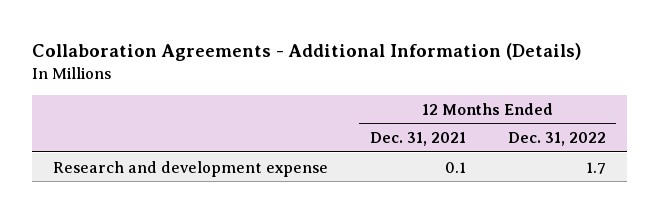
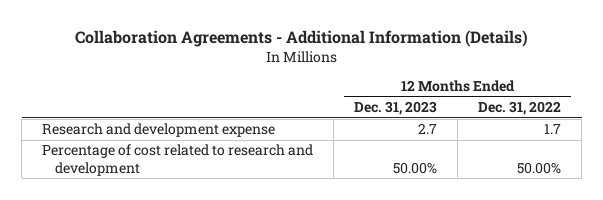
[369,132,466,147] Dec. 31, 2021 -> none
none -> [354,101,438,116] Dec. 31, 2023
none -> [42,144,314,176] Percentage of cost related to research and development

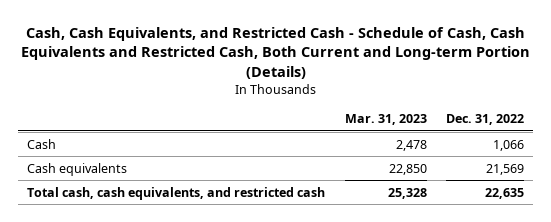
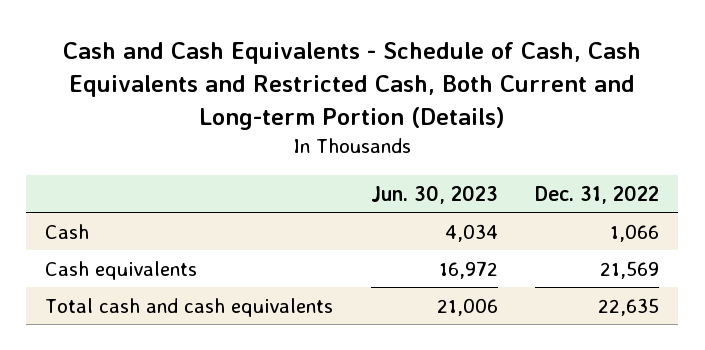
[20,26,530,80] Cash, Cash Equivalents, and Restricted Cash - Schedule of Cash, Cash Equivalents and Restricted Cash, Both Current and Long-term Portion (Details) -> [63,42,642,130] Cash and Cash Equivalents - Schedule of Cash, Cash Equivalents and Restricted Cash, Both Current and Long-term Portion (Details)
[344,114,427,126] Mar. 31, 2023 -> none
none -> [370,184,498,204] Jun. 30, 2023
[27,186,326,200] Total cash, cash equivalents, and restricted cash -> [45,297,334,317] Total cash and cash equivalents

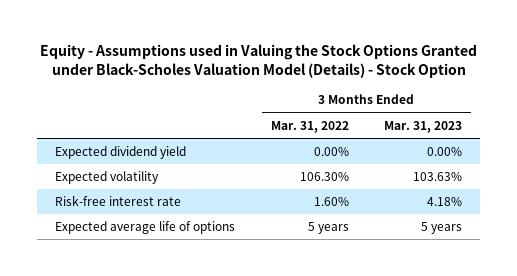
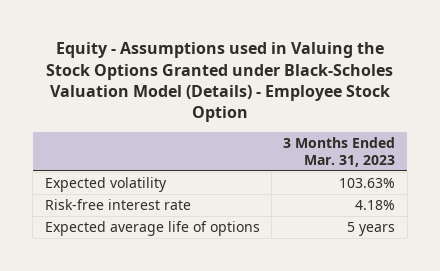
[39,44,477,79] Equity - Assumptions used in Valuing the Stock Options Granted under Black-Scholes Valuation Model (Details) - Stock Option -> [45,42,393,123] Equity - Assumptions used in Valuing the Stock Options Granted under Black-Scholes Valuation Model (Details) - Employee Stock Option
[270,120,349,133] Mar. 31, 2022 -> none
[55,146,187,160] Expected dividend yield -> none

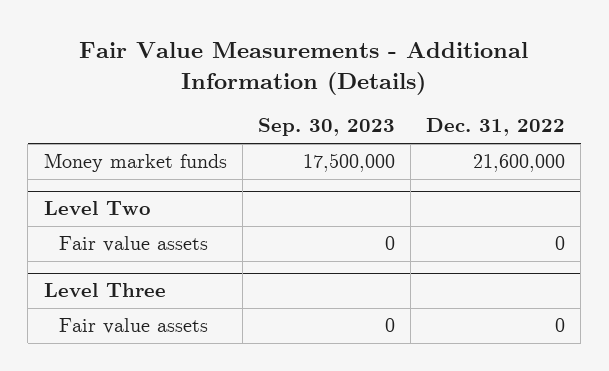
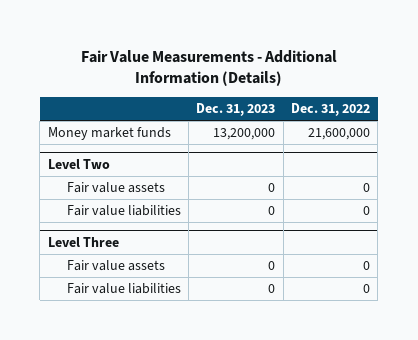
[257,118,395,137] Sep. 30, 2023 -> none
none -> [196,103,276,117] Dec. 31, 2023
none -> [66,205,181,217] Fair value liabilities
none -> [66,283,181,295] Fair value liabilities

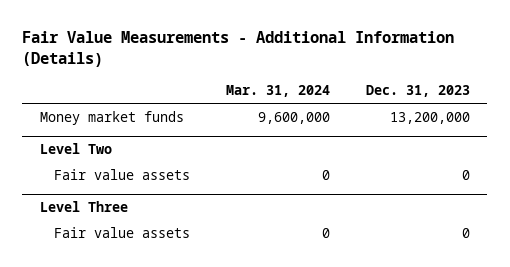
[290,103,370,117] Dec. 31, 2022 -> none
none -> [225,85,330,98] Mar. 31, 2024
[66,205,181,217] Fair value liabilities -> none
[66,283,181,295] Fair value liabilities -> none

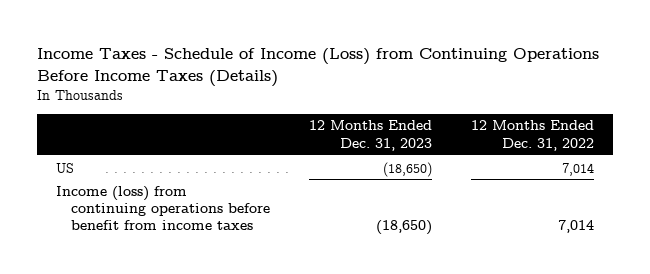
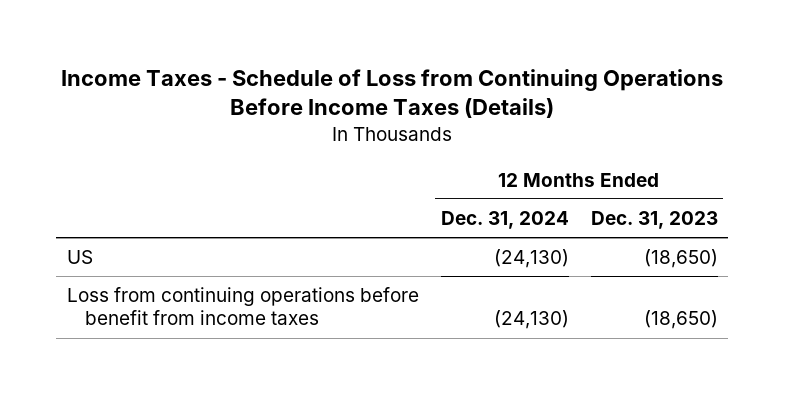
[36,47,599,87] Income Taxes - Schedule of Income (Loss) from Continuing Operations Before Income Taxes (Details) -> [61,68,724,119] Income Taxes - Schedule of Loss from Continuing Operations Before Income Taxes (Details)
[470,120,594,151] 12 Months Ended Dec. 31, 2022 -> none
none -> [440,211,569,230] Dec. 31, 2024
[56,185,270,231] Income (loss) from continuing operations before benefit from income taxes -> [66,287,419,326] Loss from continuing operations before benefit from income taxes

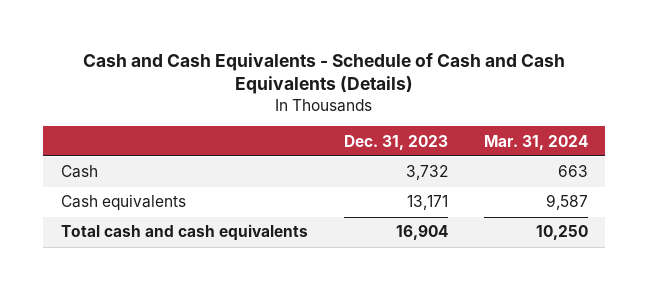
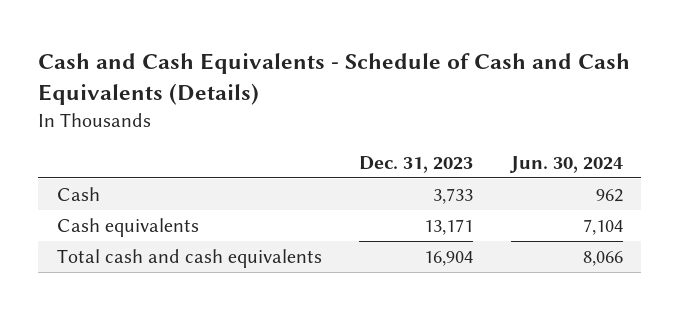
[483,134,588,150] Mar. 31, 2024 -> none
none -> [508,155,623,173] Jun. 30, 2024
[405,165,448,181] 3,732 -> [433,187,474,204] 3,733

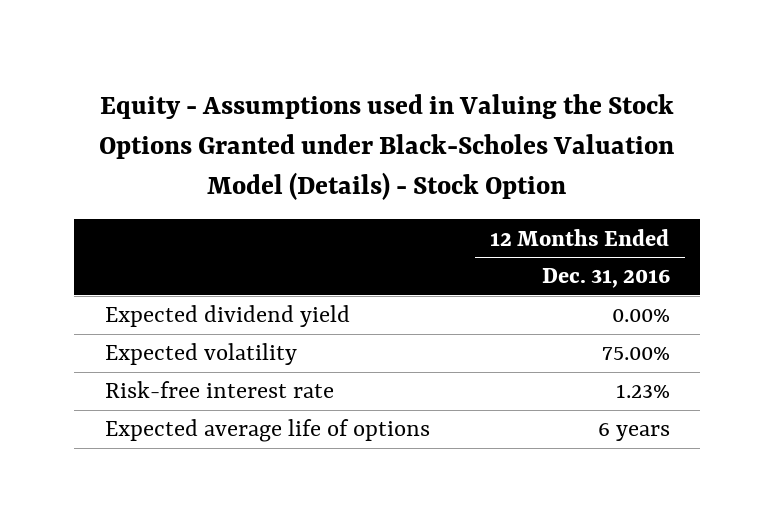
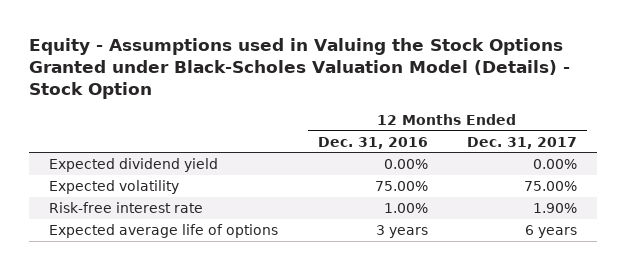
none -> [467,136,578,149] Dec. 31, 2017
[615,384,670,399] 1.23% -> [383,203,428,214] 1.00%
[597,423,670,442] 6 years -> [375,225,428,239] 3 years

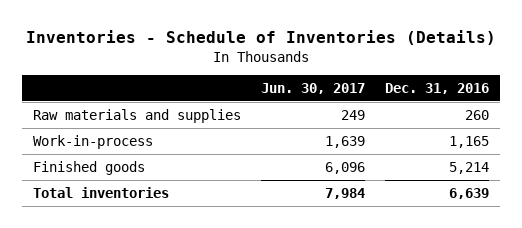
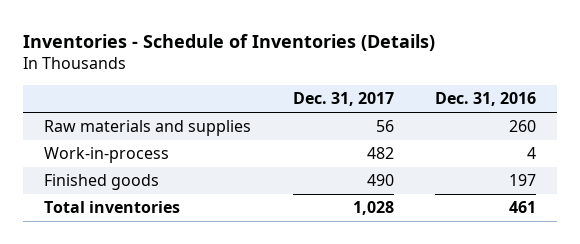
[260,83,365,95] Jun. 30, 2017 -> none
none -> [292,92,394,107] Dec. 31, 2017
[449,135,490,148] 1,165 -> [527,147,537,160] 4
[449,161,490,174] 5,214 -> [509,174,537,187] 197
[449,187,490,199] 6,639 -> [509,201,537,214] 461

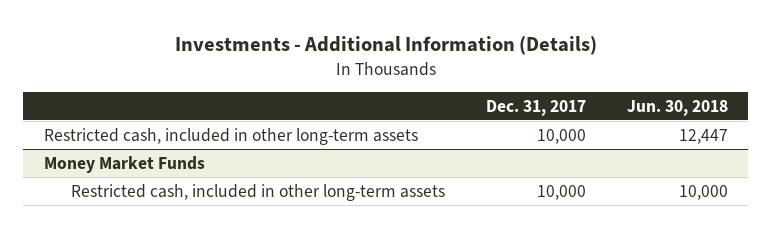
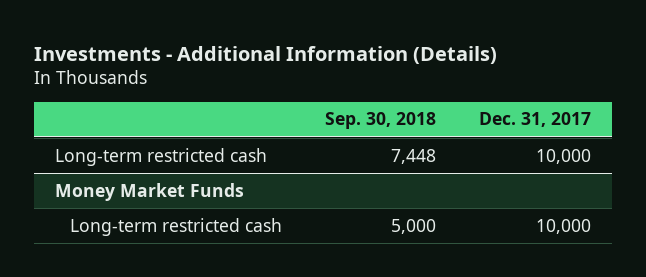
[626,99,728,116] Jun. 30, 2018 -> none
none -> [324,112,436,130] Sep. 30, 2018
[43,127,418,145] Restricted cash, included in other long-term assets -> [55,147,268,166] Long-term restricted cash
[70,183,445,201] Restricted cash, included in other long-term assets -> [70,217,283,236] Long-term restricted cash

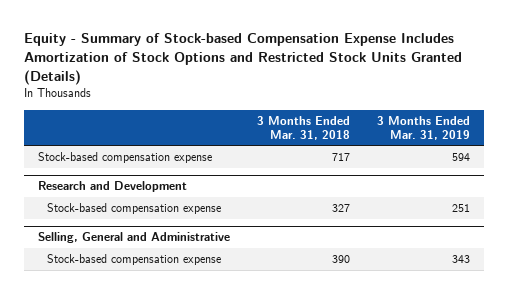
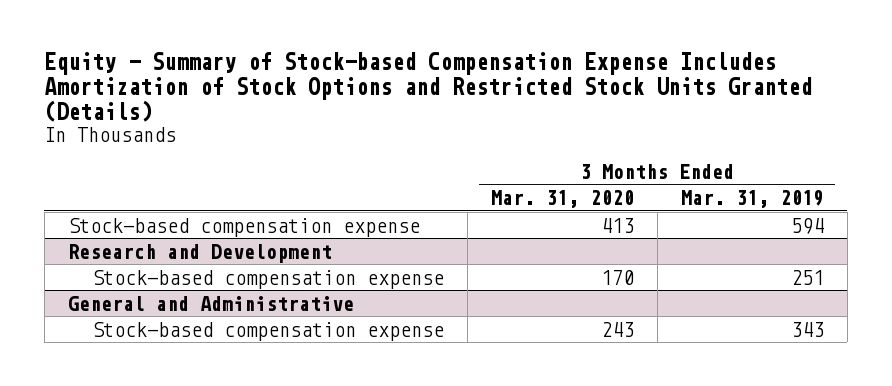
[256,115,350,140] 3 Months Ended Mar. 31, 2018 -> none
none -> [490,189,634,208] Mar. 31, 2020
[37,232,230,244] Selling, General and Administrative -> [67,295,354,311] General and Administrative

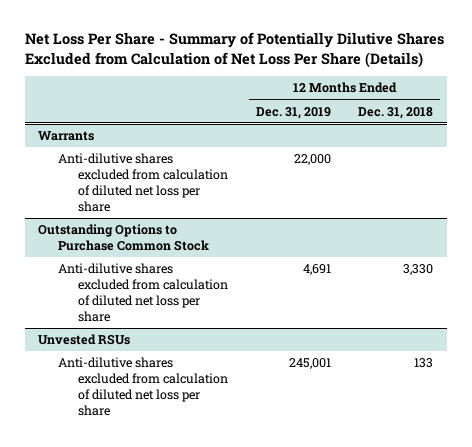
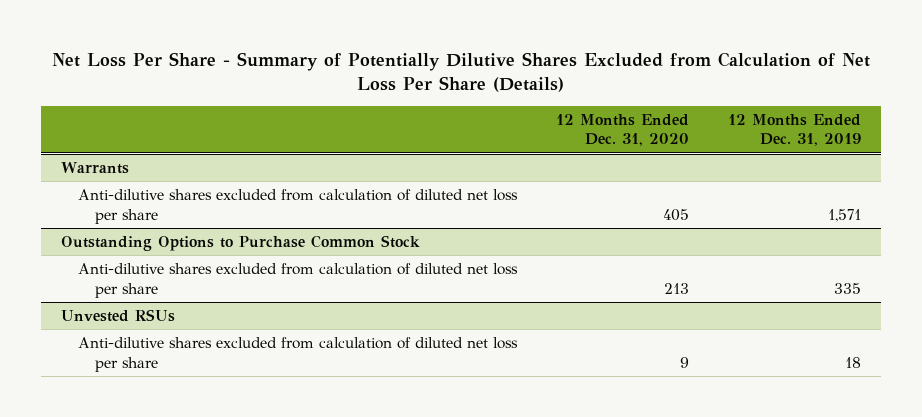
[358,106,434,119] Dec. 31, 2018 -> none
none -> [556,113,690,147] 12 Months Ended Dec. 31, 2020
[293,154,331,166] 22,000 -> [828,208,862,222] 1,571
[302,264,331,276] 4,691 -> [834,282,862,294] 335
[288,358,331,370] 245,001 -> [845,356,862,368] 18

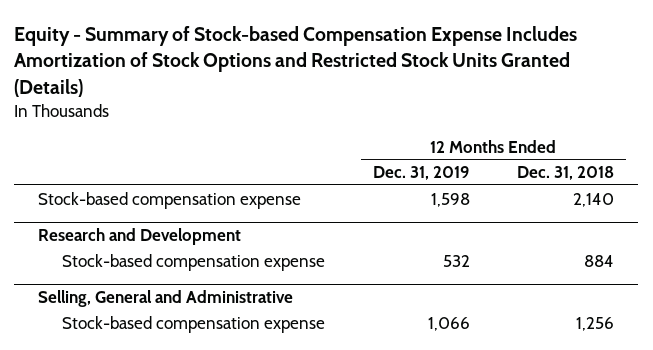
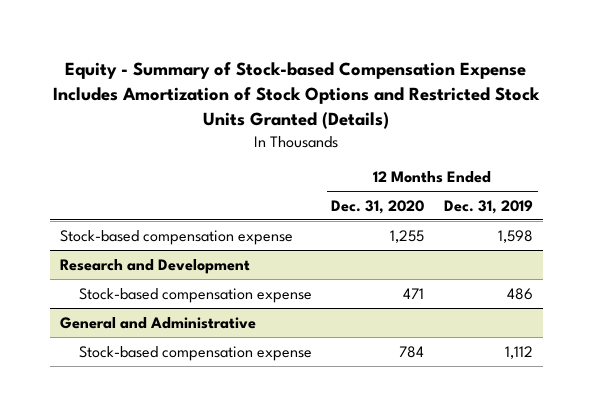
[517,166,615,181] Dec. 31, 2018 -> none
none -> [331,199,425,214] Dec. 31, 2020
[442,254,470,267] 532 -> [506,287,533,300] 486
[38,290,294,308] Selling, General and Administrative -> [59,316,256,329] General and Administrative
[427,316,470,331] 1,066 -> [504,345,533,359] 1,112

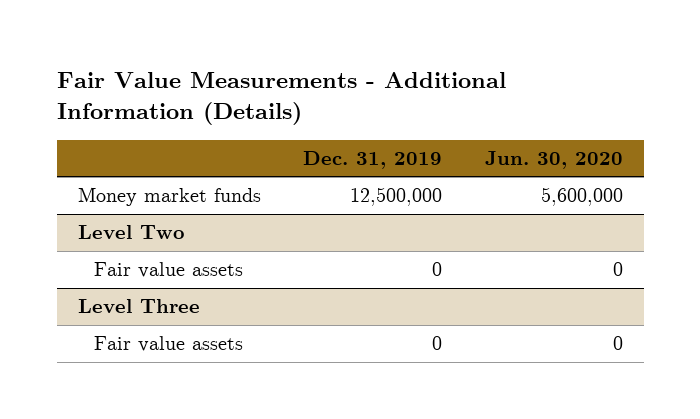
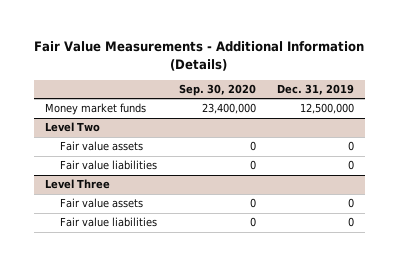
[484,150,623,169] Jun. 30, 2020 -> none
none -> [178,84,256,97] Sep. 30, 2020
none -> [60,160,158,171] Fair value liabilities
none -> [60,217,158,228] Fair value liabilities

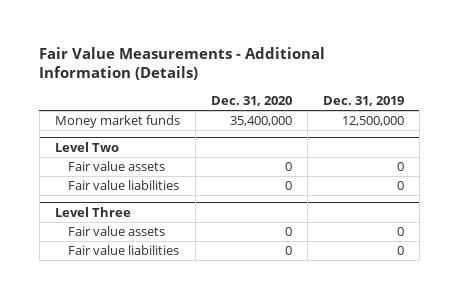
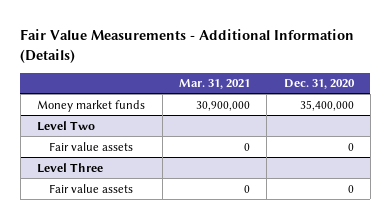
[322,96,404,107] Dec. 31, 2019 -> none
none -> [178,79,250,90] Mar. 31, 2021
[68,180,180,191] Fair value liabilities -> none
[68,245,180,256] Fair value liabilities -> none

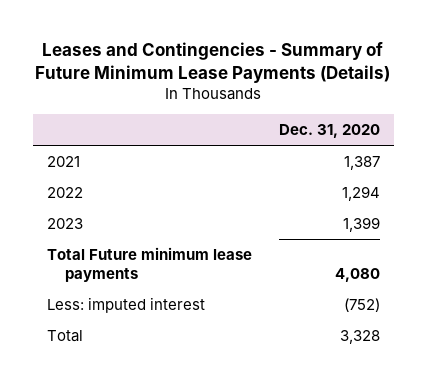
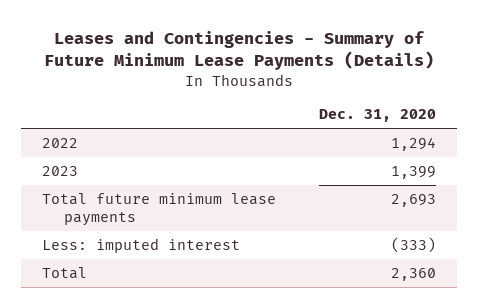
[46,155,80,167] 2021 -> none
[46,246,252,283] Total Future minimum lease payments -> [42,193,277,226] Total future minimum lease payments
[335,268,381,283] 4,080 -> [390,194,436,208] 2,693
[344,297,381,312] (752) -> [390,237,436,254] (333)
[340,329,381,344] 3,328 -> [390,268,436,282] 2,360

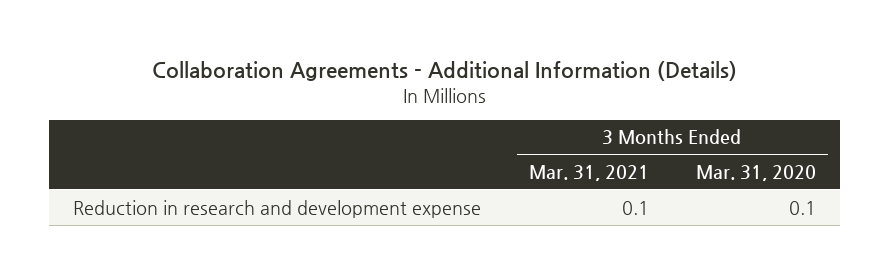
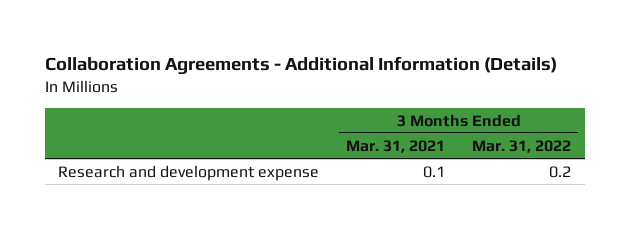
[696,164,817,181] Mar. 31, 2020 -> none
none -> [472,139,572,153] Mar. 31, 2022
[72,199,481,218] Reduction in research and development expense -> [58,164,320,181] Research and development expense

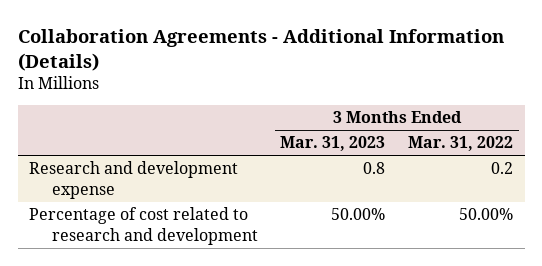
[346,139,446,153] Mar. 31, 2021 -> none
none -> [280,136,386,152] Mar. 31, 2023
none -> [29,207,258,245] Percentage of cost related to research and development

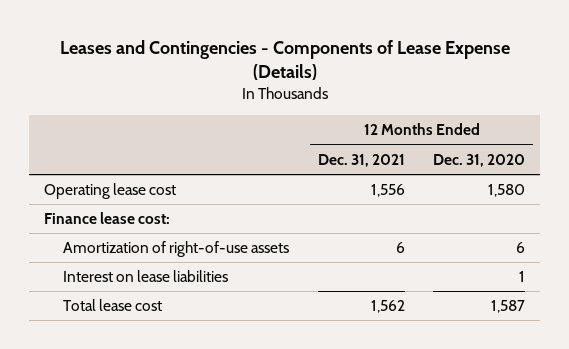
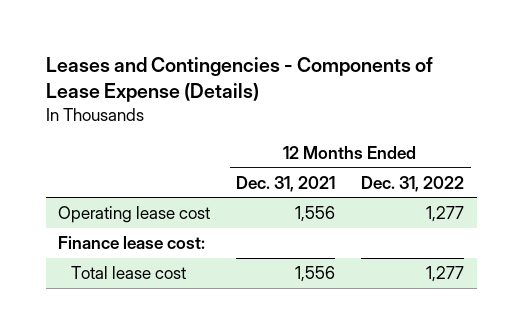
[433,153,526,167] Dec. 31, 2020 -> none
none -> [361,175,465,192] Dec. 31, 2022
[62,241,289,258] Amortization of right-of-use assets -> none
[62,270,228,283] Interest on lease liabilities -> none
[370,300,405,314] 1,562 -> [295,265,336,282] 1,556

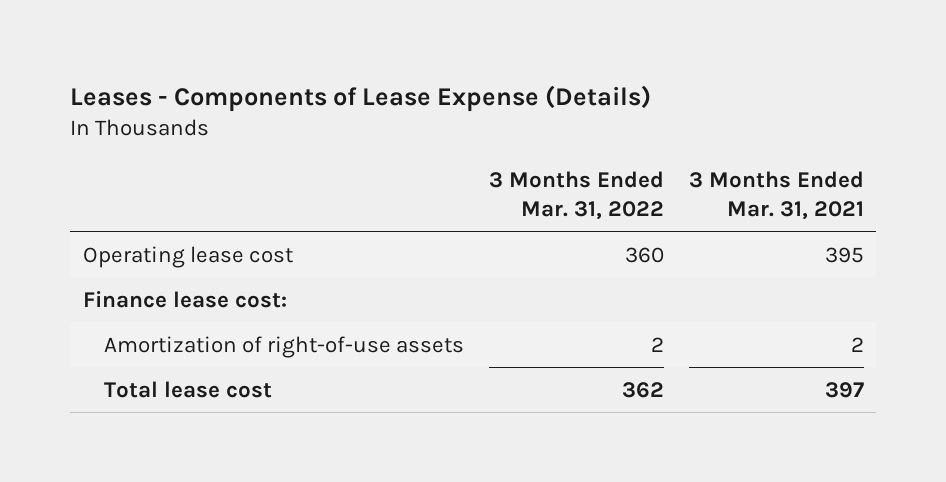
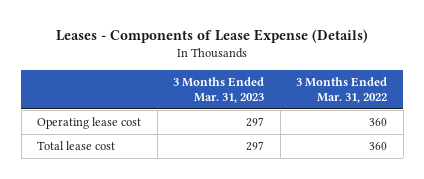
[688,170,864,220] 3 Months Ended Mar. 31, 2021 -> none
none -> [173,76,265,103] 3 Months Ended Mar. 31, 2023
[82,290,287,308] Finance lease cost: -> none
[104,335,465,358] Amortization of right-of-use assets -> none
[622,381,665,398] 362 -> [369,142,388,151] 360

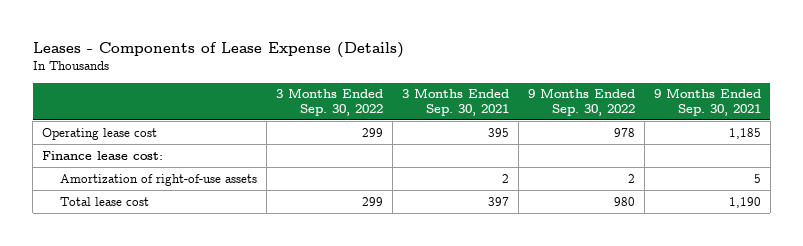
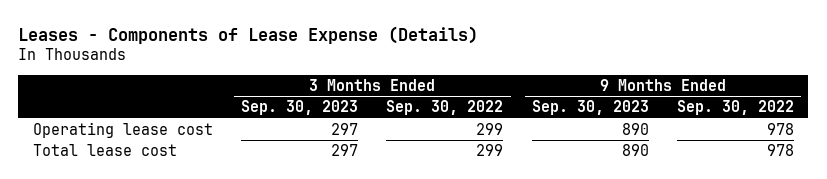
[401,88,509,117] 3 Months Ended Sep. 30, 2021 -> none
[653,88,761,117] 9 Months Ended Sep. 30, 2021 -> none
none -> [241,100,359,116] Sep. 30, 2023
none -> [531,100,649,116] Sep. 30, 2023
[42,150,164,160] Finance lease cost: -> none
[59,173,257,186] Amortization of right-of-use assets -> none
[613,196,635,206] 980 -> [767,143,795,156] 978

